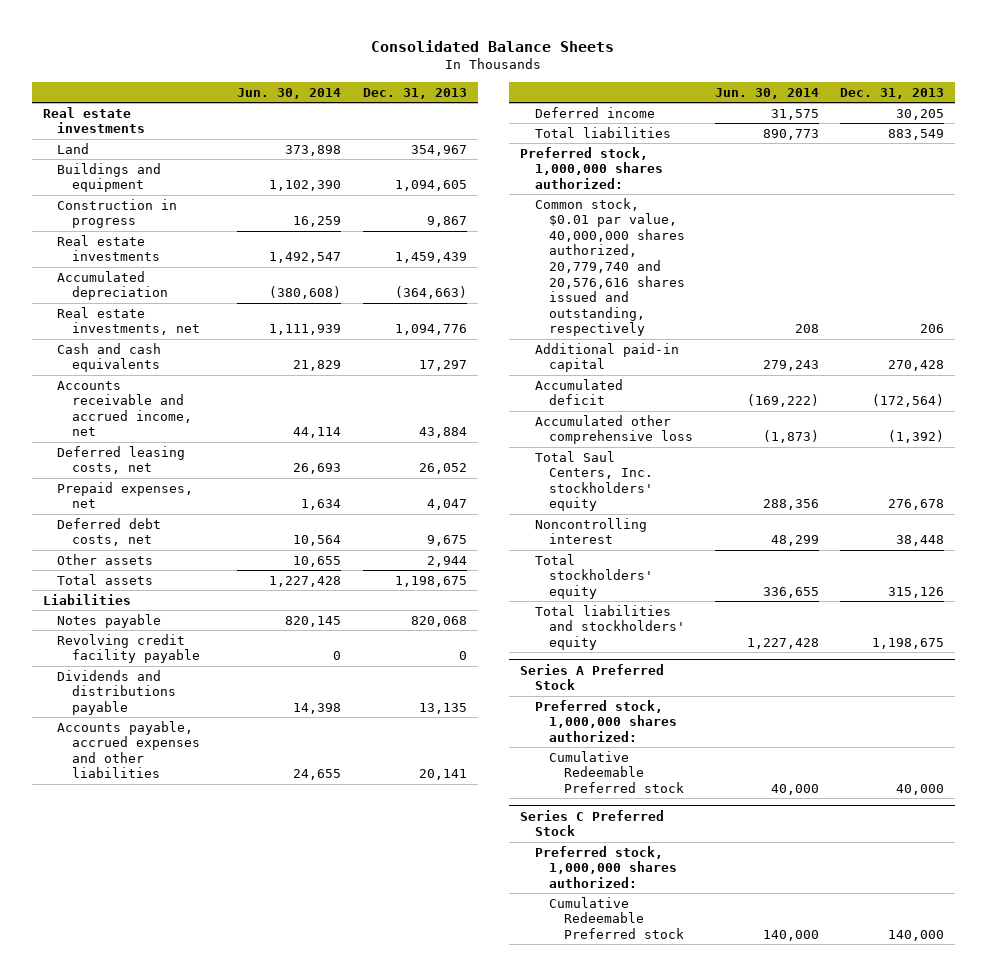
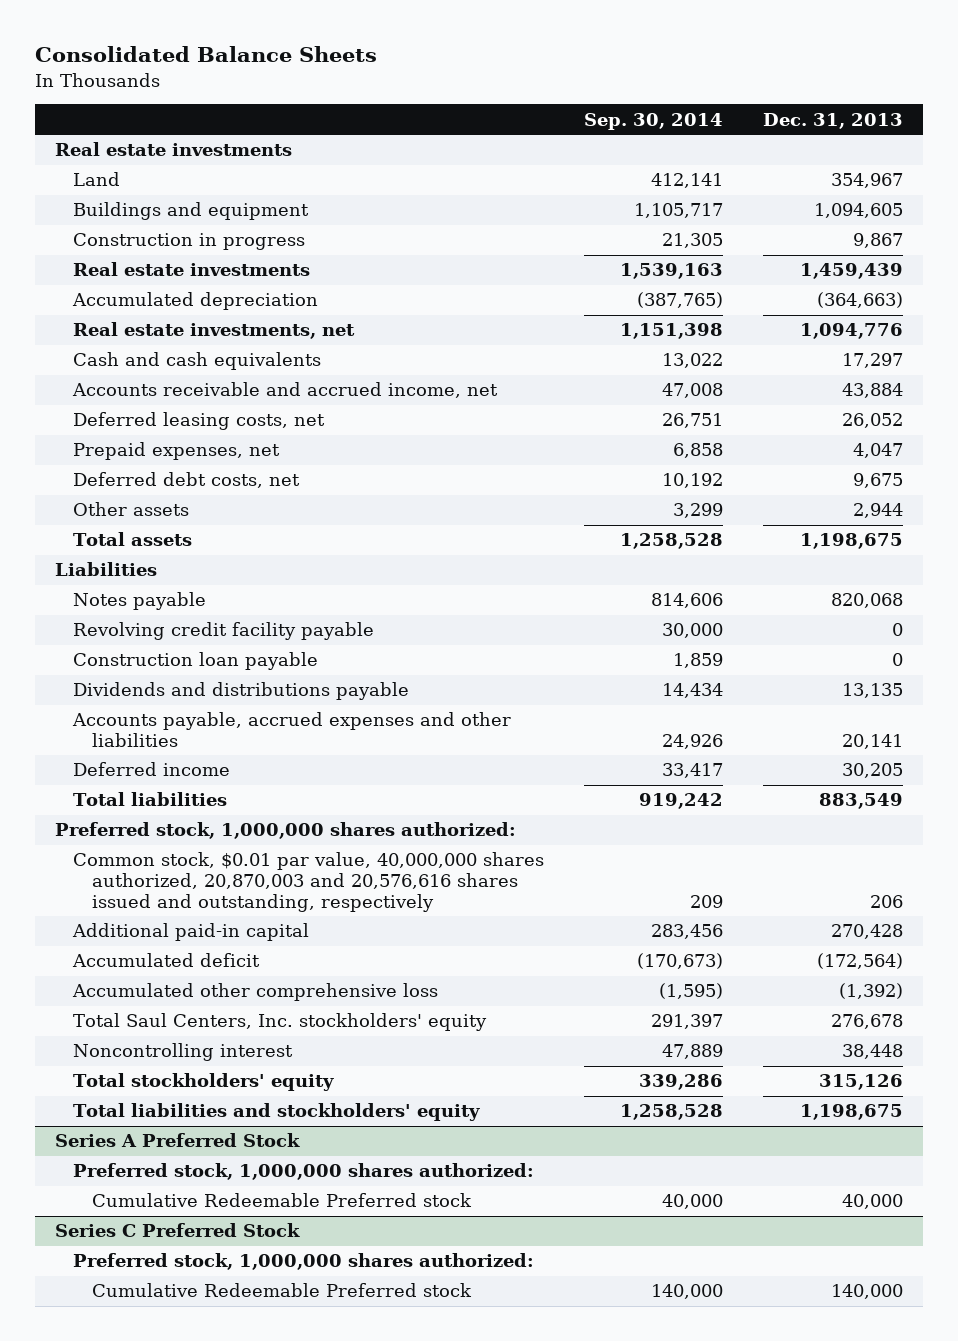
[237,87,342,99] Jun. 30, 2014 -> none
none -> [584,112,724,130] Sep. 30, 2014
none -> [73,652,319,671] Construction loan payable
[534,197,686,337] Common stock, $0.01 par value, 40,000,000 shares authorized, 20,779,740 and 20,576,616 shares issued and outstanding, respectively -> [73,852,545,912] Common stock, $0.01 par value, 40,000,000 shares authorized, 20,870,003 and 20,576,616 shares issued and outstanding, respectively

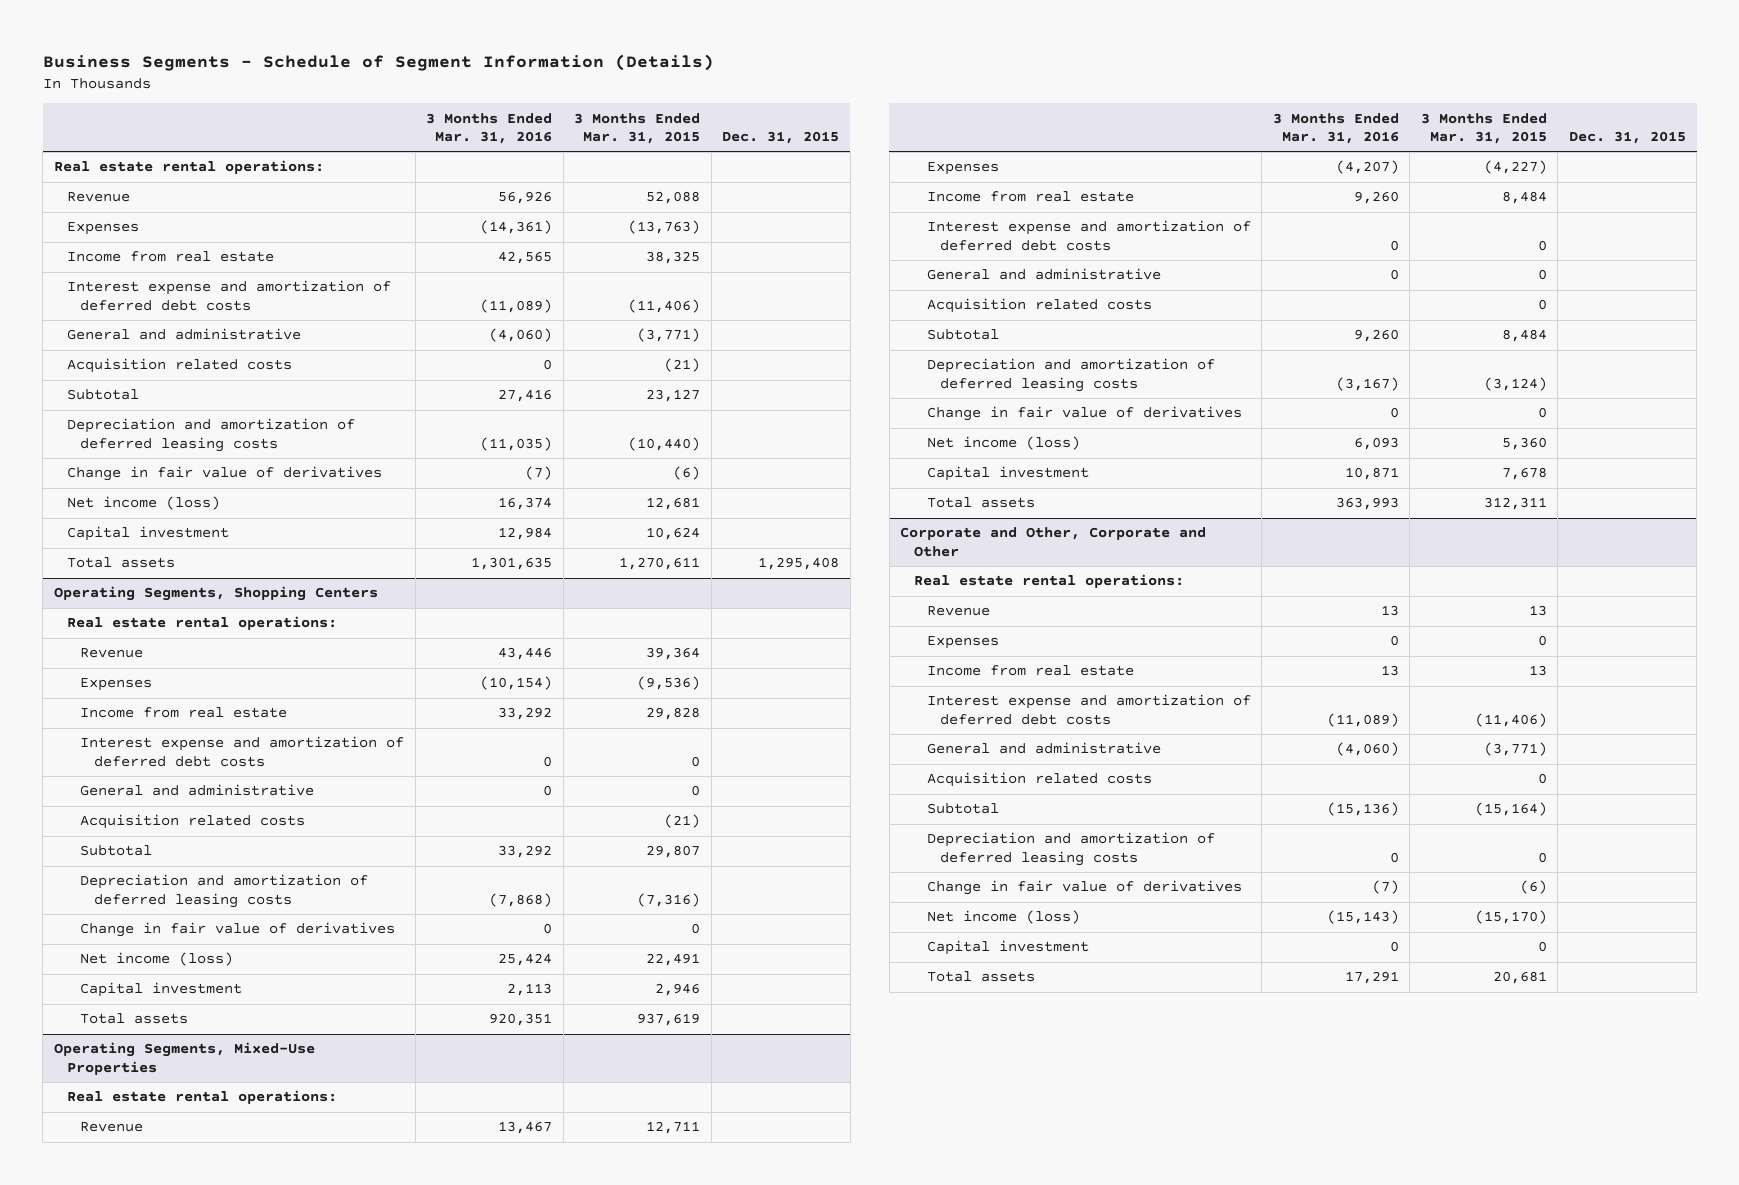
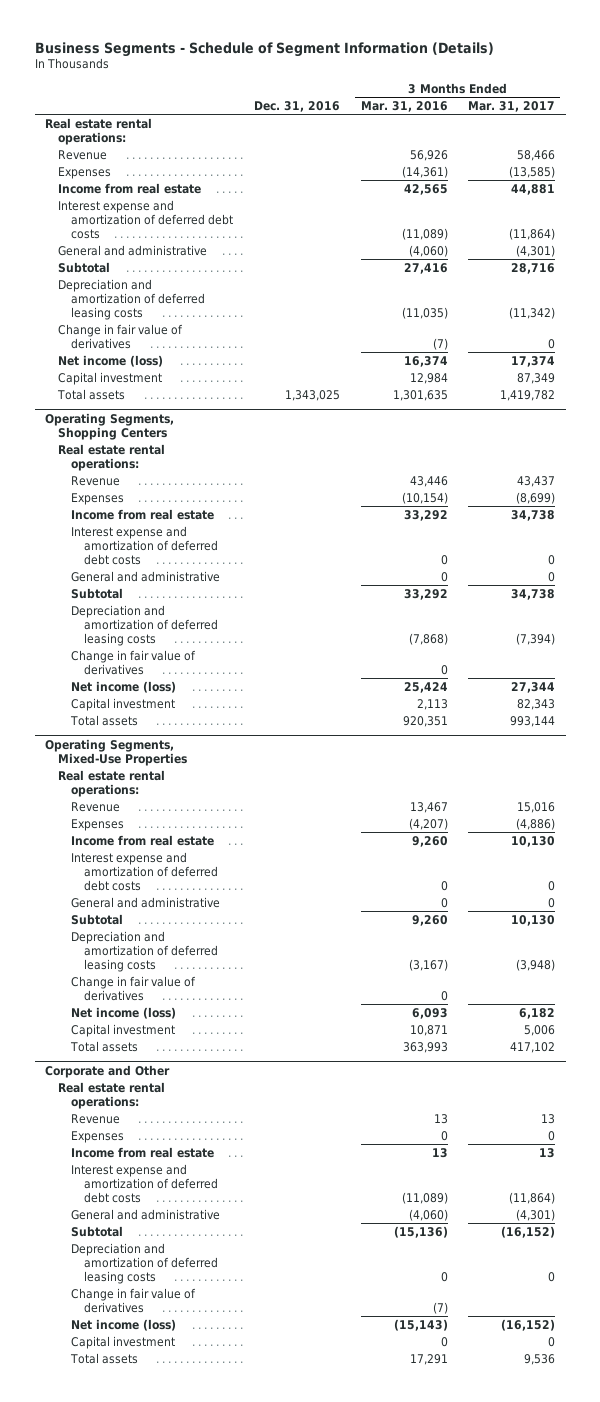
[574,112,701,145] 3 Months Ended Mar. 31, 2015 -> none
[722,131,840,145] Dec. 31, 2015 -> none
none -> [253,100,340,112] Dec. 31, 2016
none -> [468,100,556,112] Mar. 31, 2017
[66,358,292,374] Acquisition related costs -> none
[80,814,306,830] Acquisition related costs -> none
[926,298,1152,314] Acquisition related costs -> none
[900,527,1207,557] Corporate and Other, Corporate and Other -> [45,1064,171,1078] Corporate and Other
[926,772,1152,788] Acquisition related costs -> none

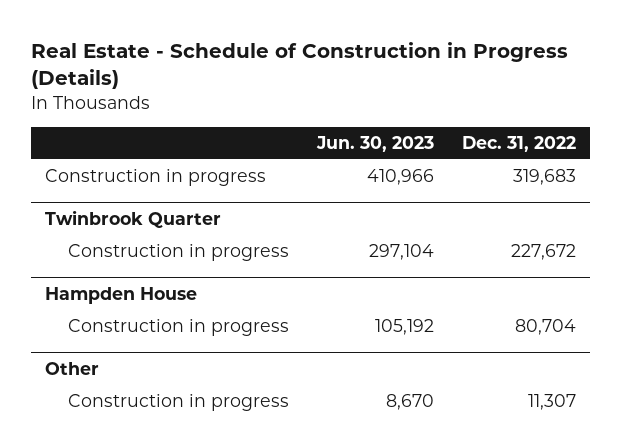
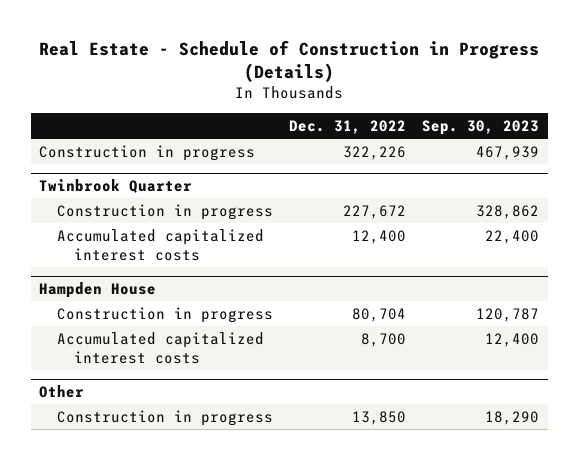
[315,135,434,152] Jun. 30, 2023 -> none
none -> [422,120,540,136] Sep. 30, 2023
[512,169,576,186] 319,683 -> [343,145,407,160] 322,226
none -> [56,228,264,261] Accumulated capitalized interest costs
none -> [56,331,264,364] Accumulated capitalized interest costs
[527,394,576,411] 11,307 -> [352,410,407,425] 13,850

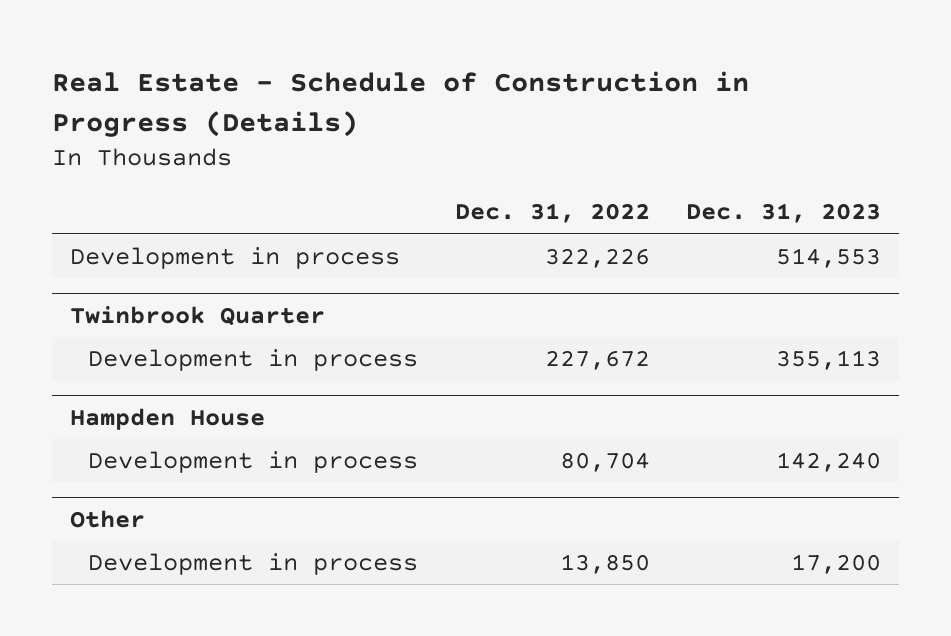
[422,120,540,136] Sep. 30, 2023 -> none
none -> [686,203,882,224] Dec. 31, 2023
[39,144,256,161] Construction in progress -> [69,247,400,270] Development in process
[56,228,264,261] Accumulated capitalized interest costs -> none
[56,203,273,220] Construction in progress -> [88,349,419,372] Development in process
[56,331,264,364] Accumulated capitalized interest costs -> none
[56,306,273,323] Construction in progress -> [88,451,419,474] Development in process
[56,409,273,426] Construction in progress -> [88,553,419,576] Development in process

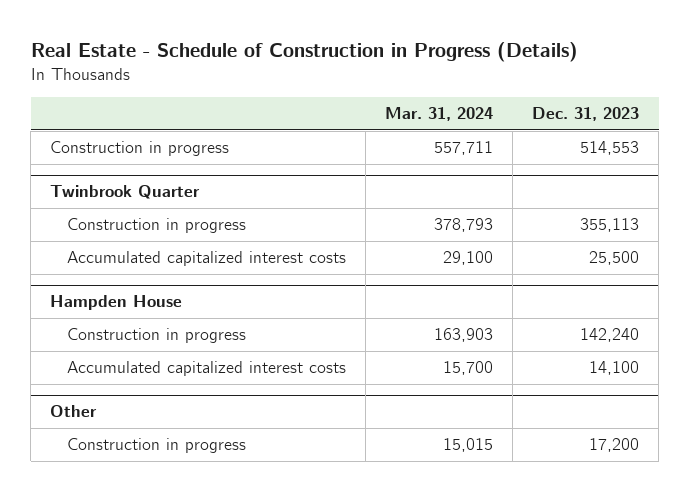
[454,203,650,224] Dec. 31, 2022 -> none
none -> [385,107,494,122] Mar. 31, 2024
[69,247,400,270] Development in process -> [50,141,230,157] Construction in progress
[88,349,419,372] Development in process -> [67,218,247,234] Construction in progress
none -> [67,251,347,267] Accumulated capitalized interest costs
[88,451,419,474] Development in process -> [67,328,247,344] Construction in progress
none -> [67,361,347,377] Accumulated capitalized interest costs
[88,553,419,576] Development in process -> [67,438,247,454] Construction in progress

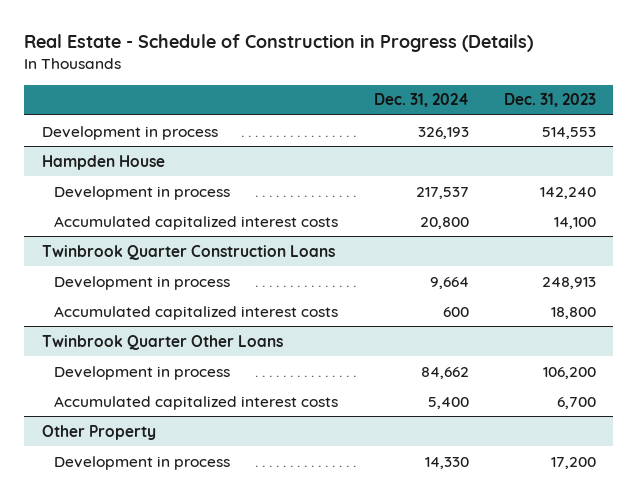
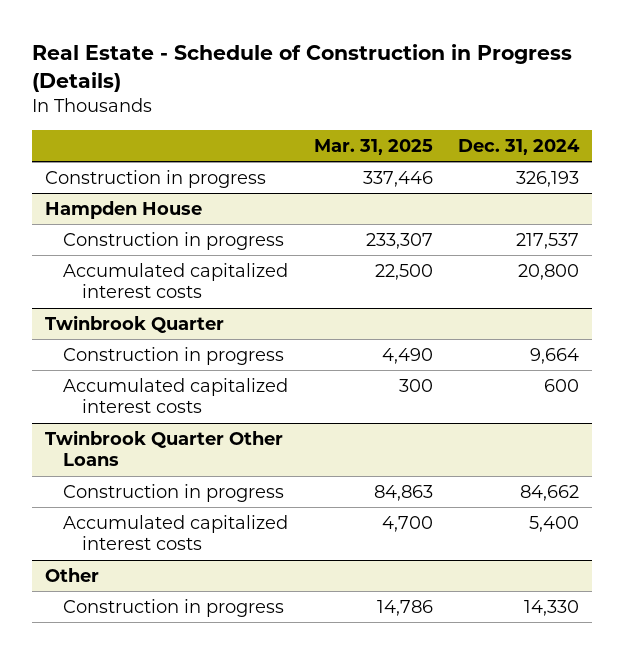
[503,93,596,108] Dec. 31, 2023 -> none
none -> [313,138,433,155] Mar. 31, 2025
[41,125,218,140] Development in process -> [44,169,266,188] Construction in progress
[54,185,231,200] Development in process -> [63,231,285,250] Construction in progress
[41,244,335,260] Twinbrook Quarter Construction Loans -> [44,314,224,333] Twinbrook Quarter
[54,275,231,290] Development in process -> [63,346,285,365] Construction in progress
[54,365,231,380] Development in process -> [63,483,285,502] Construction in progress
[41,424,156,440] Other Property -> [44,567,99,582] Other
[54,455,231,470] Development in process -> [63,598,285,617] Construction in progress

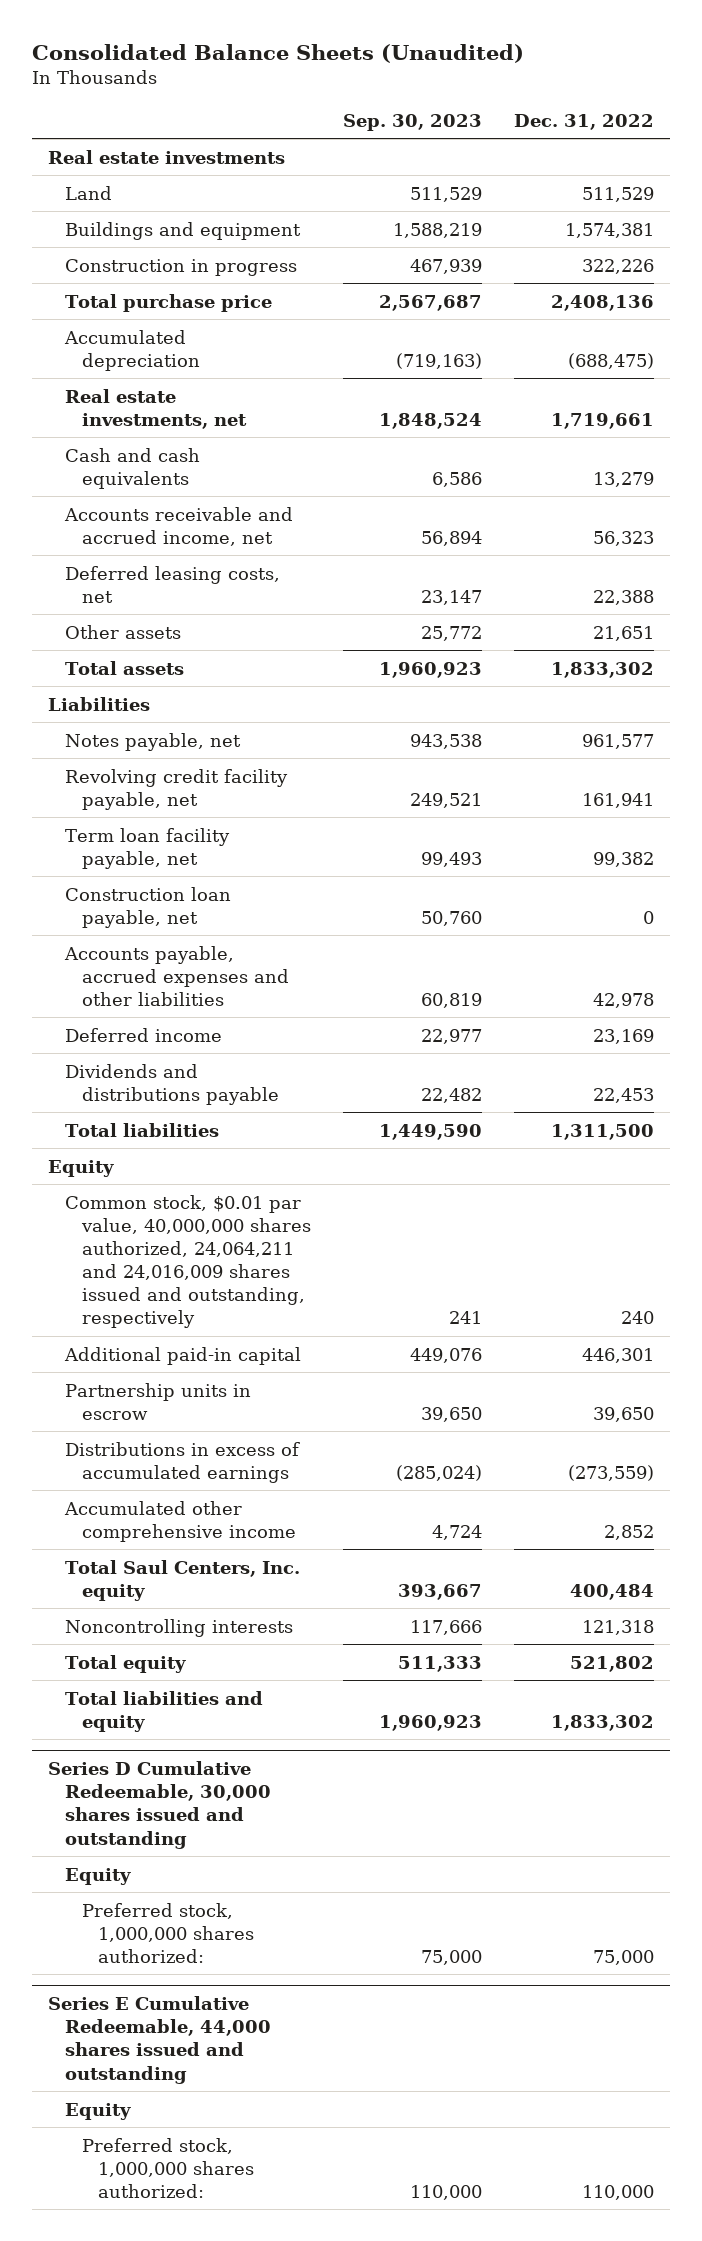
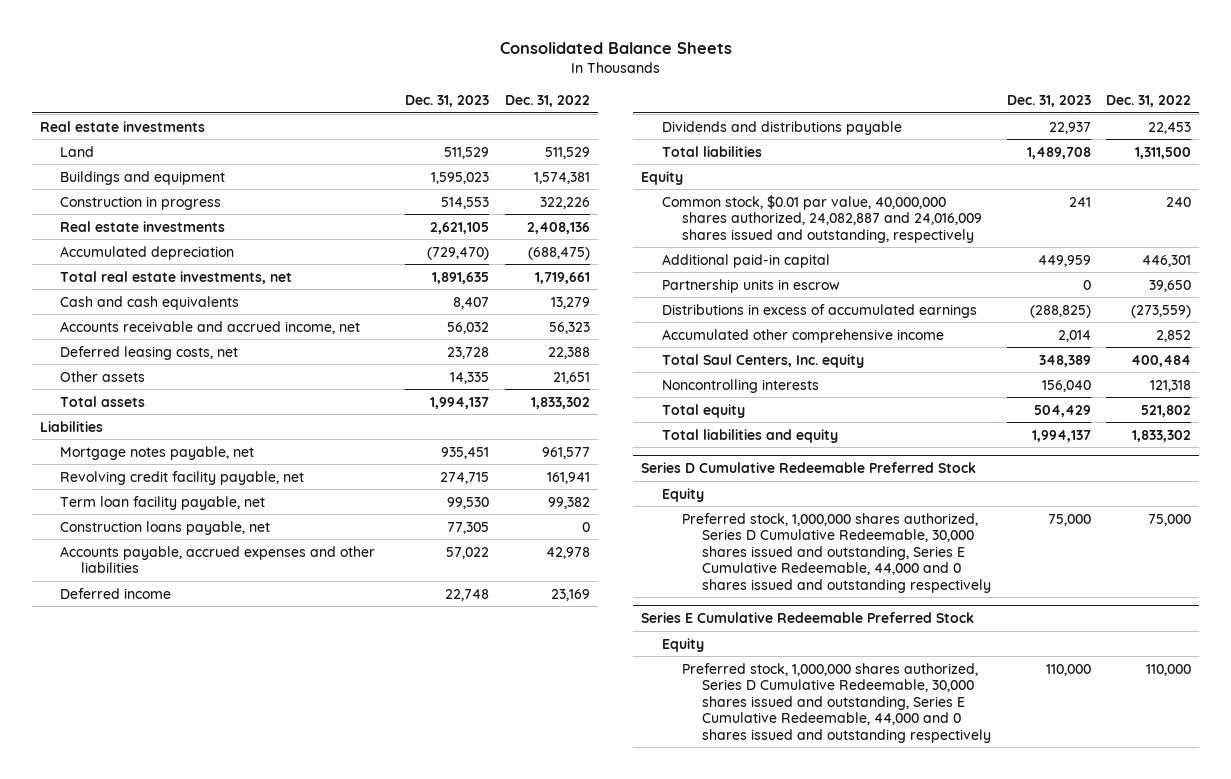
[32,44,525,64] Consolidated Balance Sheets (Unaudited) -> [499,41,732,54] Consolidated Balance Sheets
[342,114,482,132] Sep. 30, 2023 -> none
none -> [405,95,490,108] Dec. 31, 2023
[64,293,272,312] Total purchase price -> [60,220,226,232] Real estate investments
[64,388,247,429] Real estate investments, net -> [60,270,293,284] Total real estate investments, net
[64,732,241,751] Notes payable, net -> [60,445,255,460] Mortgage notes payable, net
[64,886,231,928] Construction loan payable, net -> [60,520,271,535] Construction loans payable, net
[64,1194,311,1329] Common stock, $0.01 par value, 40,000,000 shares authorized, 24,064,211 and 24,016,009 shares issued and outstanding, respectively -> [661,194,982,243] Common stock, $0.01 par value, 40,000,000 shares authorized, 24,082,887 and 24,016,009 shares issued and outstanding, respectively
[48,1761,271,1849] Series D Cumulative Redeemable, 30,000 shares issued and outstanding -> [641,461,977,473] Series D Cumulative Redeemable Preferred Stock
[81,1902,255,1963] Preferred stock, 1,000,000 shares authorized: -> [681,512,992,593] Preferred stock, 1,000,000 shares authorized, Series D Cumulative Redeemable, 30,000 shares issued and outstanding, Series E Cumulative Redeemable, 44,000 and 0 shares issued and outstanding respectively
[48,1996,271,2084] Series E Cumulative Redeemable, 44,000 shares issued and outstanding -> [641,611,975,623] Series E Cumulative Redeemable Preferred Stock
[81,2137,255,2198] Preferred stock, 1,000,000 shares authorized: -> [681,662,992,743] Preferred stock, 1,000,000 shares authorized, Series D Cumulative Redeemable, 30,000 shares issued and outstanding, Series E Cumulative Redeemable, 44,000 and 0 shares issued and outstanding respectively

